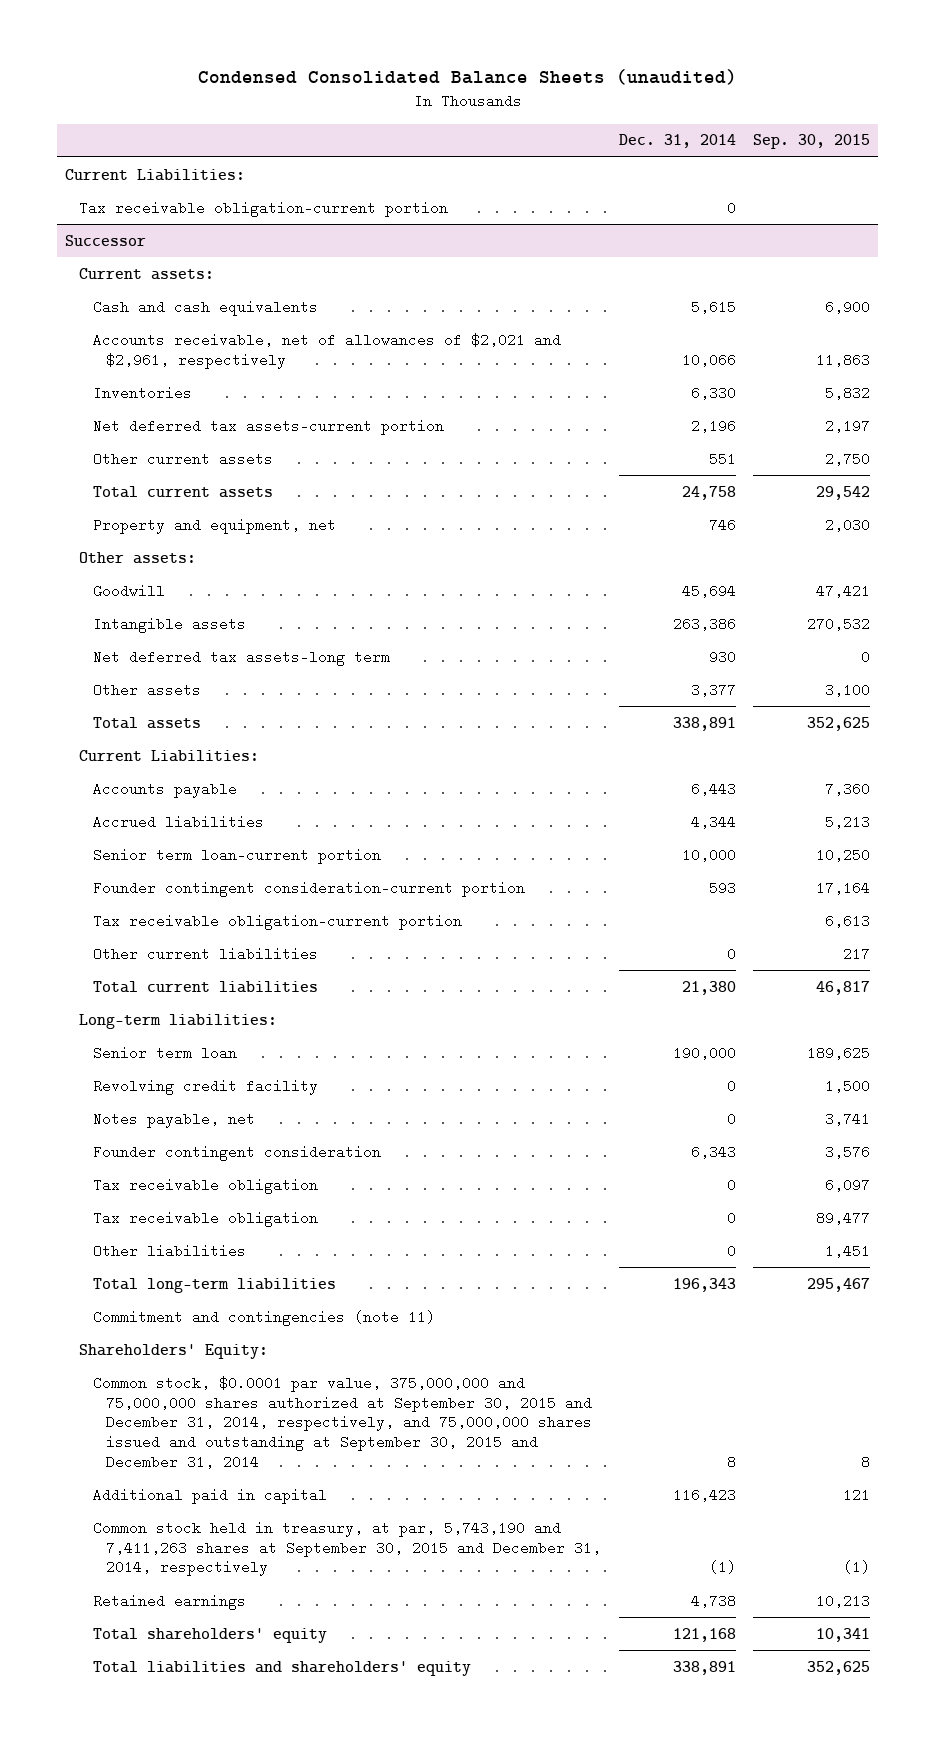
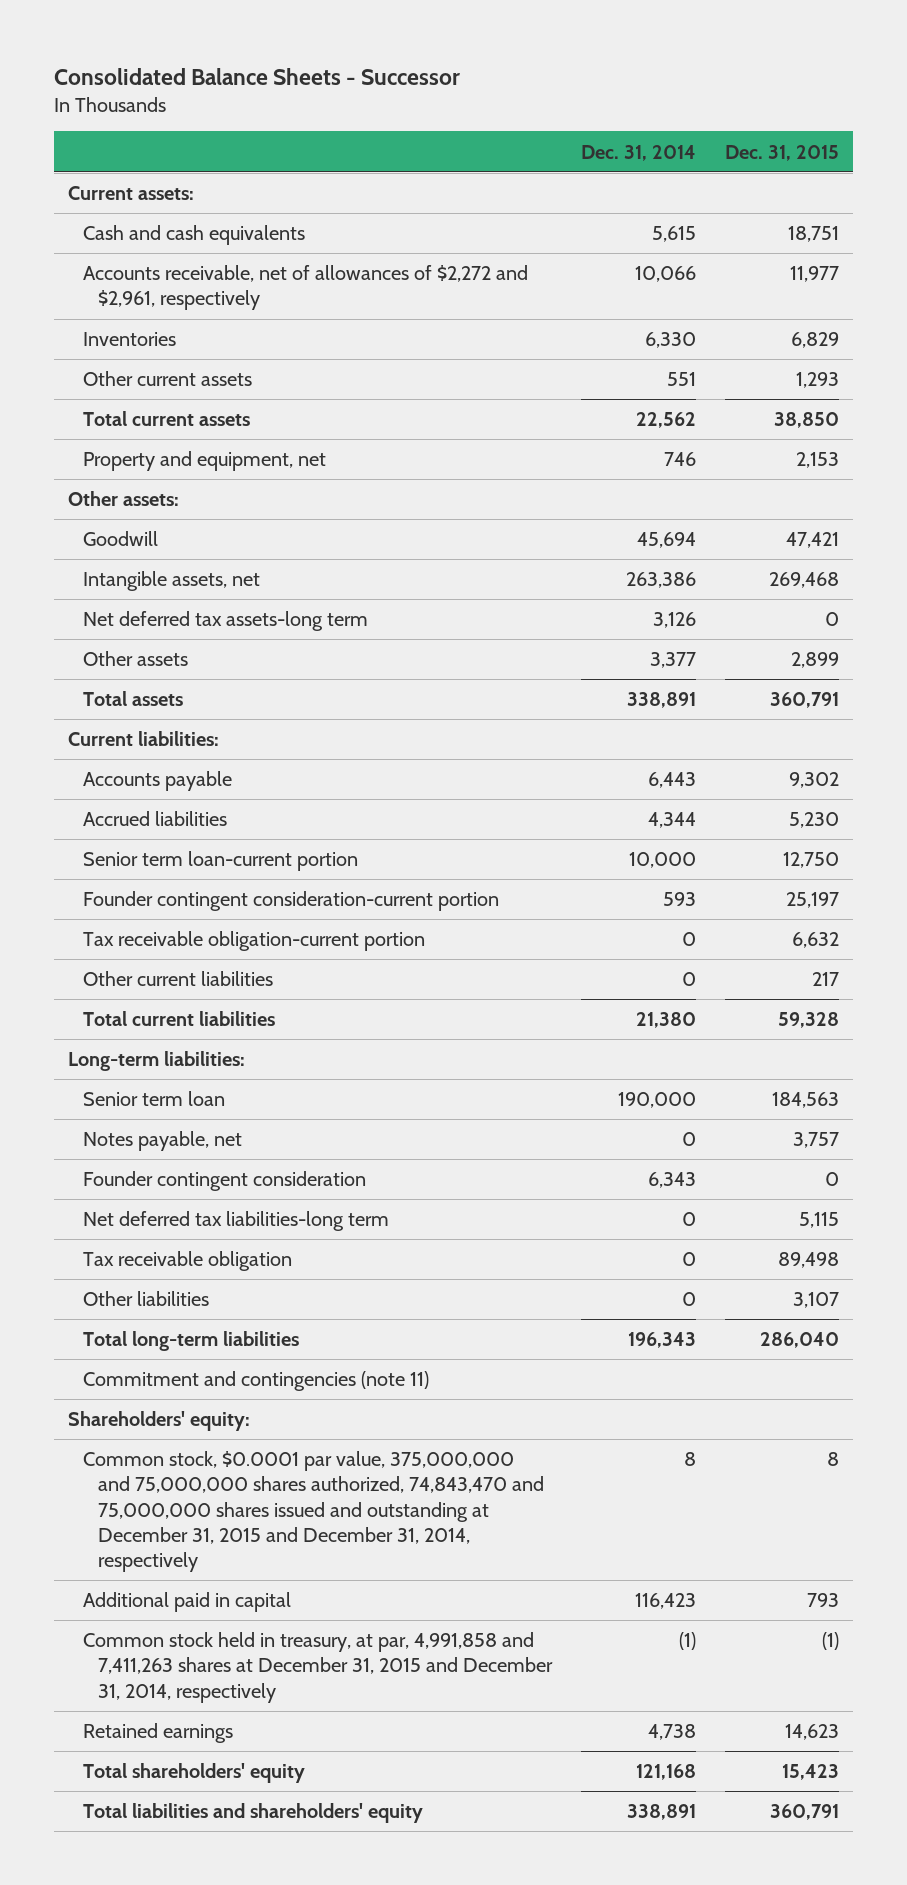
[197,69,737,86] Condensed Consolidated Balance Sheets (unaudited) -> [53,67,460,85] Consolidated Balance Sheets - Successor
[752,134,870,150] Sep. 30, 2015 -> none
none -> [724,144,839,161] Dec. 31, 2015
[65,168,246,181] Current Liabilities: -> none
[65,234,147,246] Successor -> none
[92,332,561,369] Accounts receivable, net of allowances of $2,021 and $2,961, respectively -> [83,265,529,311] Accounts receivable, net of allowances of $2,272 and $2,961, respectively
[92,418,444,435] Net deferred tax assets-current portion -> none
[681,485,736,500] 24,758 -> [635,412,696,429] 22,562
[92,616,246,633] Intangible assets -> [83,571,261,592] Intangible assets, net
[708,649,736,664] 930 -> [652,612,696,629] 3,126
[79,749,260,762] Current Liabilities: -> [68,731,220,747] Current liabilities:
[92,913,462,930] Tax receivable obligation-current portion -> none
[79,200,449,217] Tax receivable obligation-current portion -> [83,931,426,952] Tax receivable obligation-current portion
[92,1078,318,1095] Revolving credit facility -> none
[92,1177,318,1194] Tax receivable obligation -> [83,1211,390,1232] Net deferred tax liabilities-long term
[79,1343,269,1359] Shareholders' Equity: -> [68,1411,251,1432] Shareholders' equity:
[92,1375,593,1469] Common stock, $0.0001 par value, 375,000,000 and 75,000,000 shares authorized at September 30, 2015 and December 31, 2014, respectively, and 75,000,000 shares issued and outstanding at September 30, 2015 and December 31, 2014 -> [83,1451,544,1573] Common stock, $0.0001 par value, 375,000,000 and 75,000,000 shares authorized, 74,843,470 and 75,000,000 shares issued and outstanding at December 31, 2015 and December 31, 2014, respectively
[92,1520,602,1577] Common stock held in treasury, at par, 5,743,190 and 7,411,263 shares at September 30, 2015 and December 31, 2014, respectively -> [83,1632,553,1703] Common stock held in treasury, at par, 4,991,858 and 7,411,263 shares at December 31, 2015 and December 31, 2014, respectively

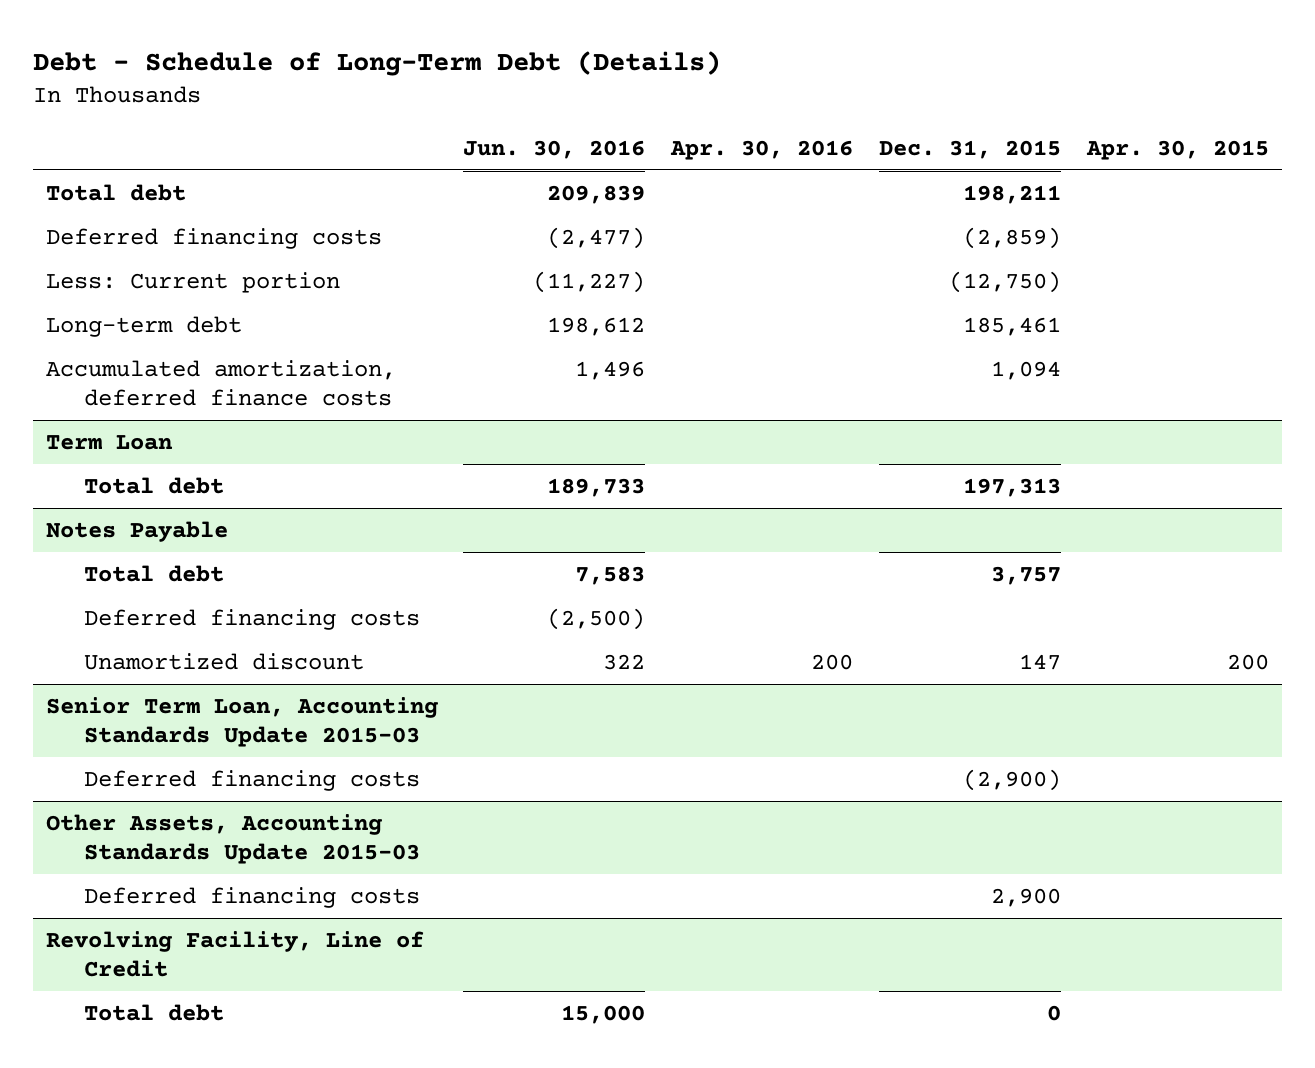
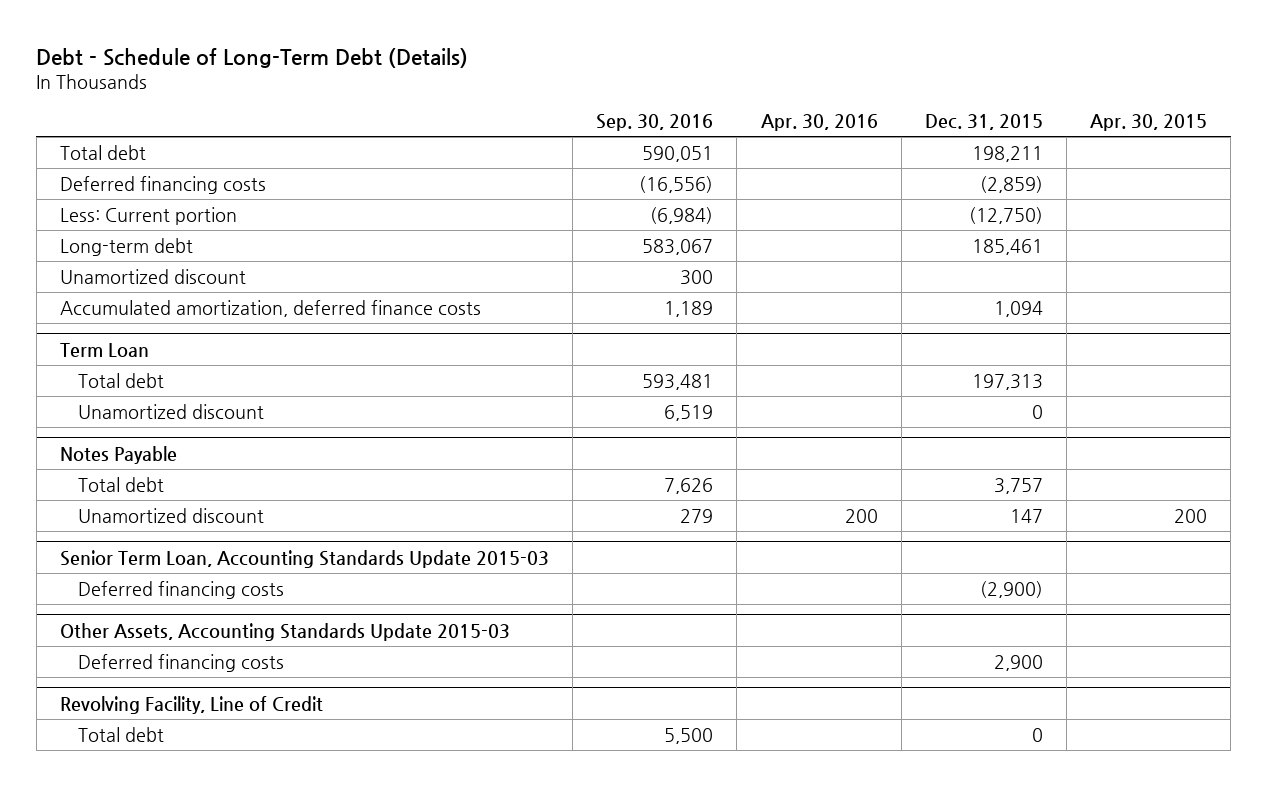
[463,139,646,159] Jun. 30, 2016 -> none
none -> [596,114,714,132] Sep. 30, 2016
none -> [60,268,247,284] Unamortized discount
none -> [78,403,265,419] Unamortized discount
[83,608,420,630] Deferred financing costs -> none

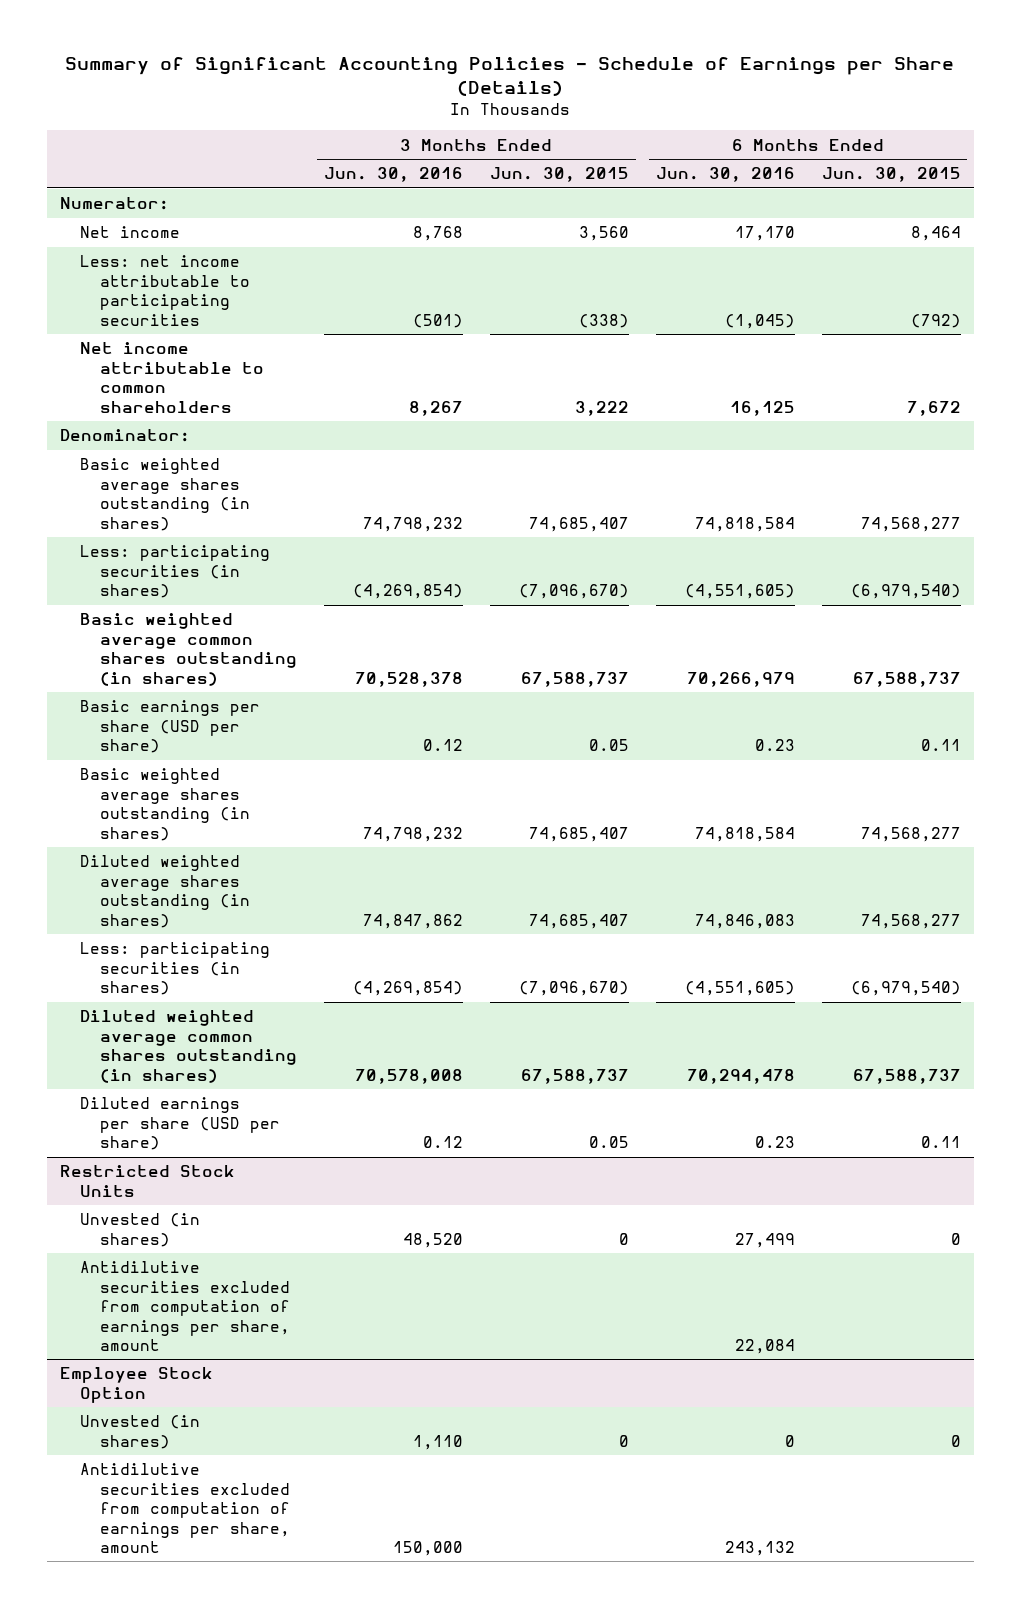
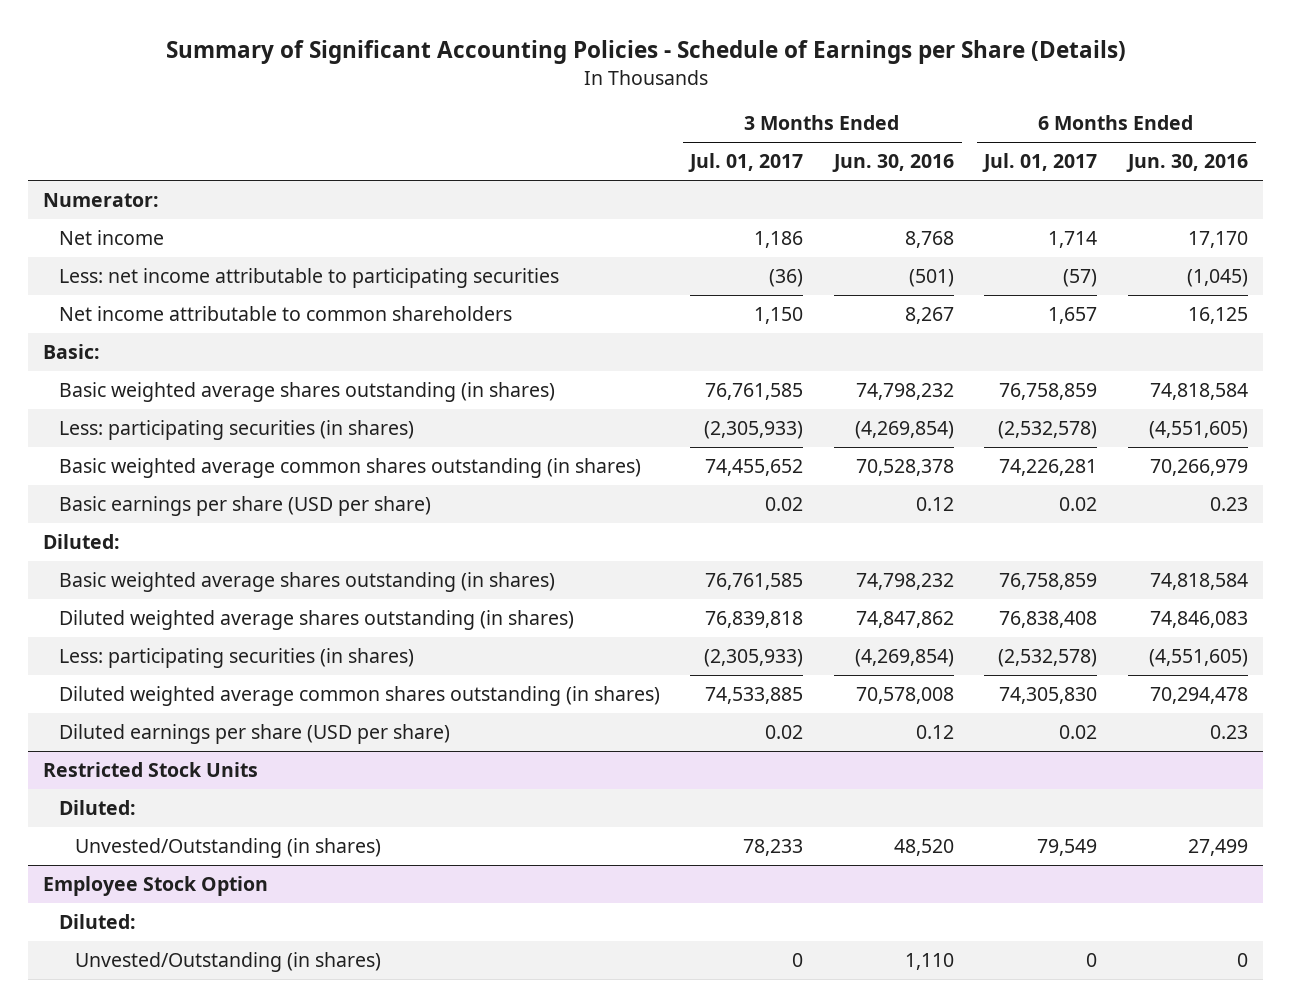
[489,167,629,183] Jun. 30, 2015 -> none
[821,167,961,183] Jun. 30, 2015 -> none
none -> [688,153,804,173] Jul. 01, 2017
none -> [982,153,1098,173] Jul. 01, 2017
[60,429,191,443] Denominator: -> [43,343,101,359] Basic:
none -> [43,533,121,549] Diluted:
[80,1261,290,1352] Antidilutive securities excluded from computation of earnings per share, amount -> none
none -> [58,799,136,815] Diluted:
[80,1213,201,1247] Unvested (in shares) -> [74,837,381,858] Unvested/Outstanding (in shares)
[80,1463,290,1554] Antidilutive securities excluded from computation of earnings per share, amount -> none
none -> [58,913,136,929] Diluted:
[80,1415,201,1449] Unvested (in shares) -> [74,951,381,972] Unvested/Outstanding (in shares)

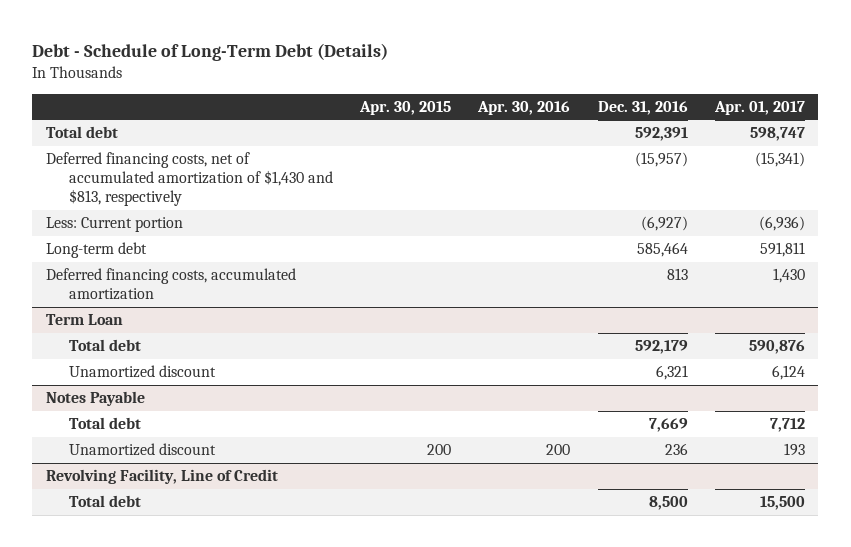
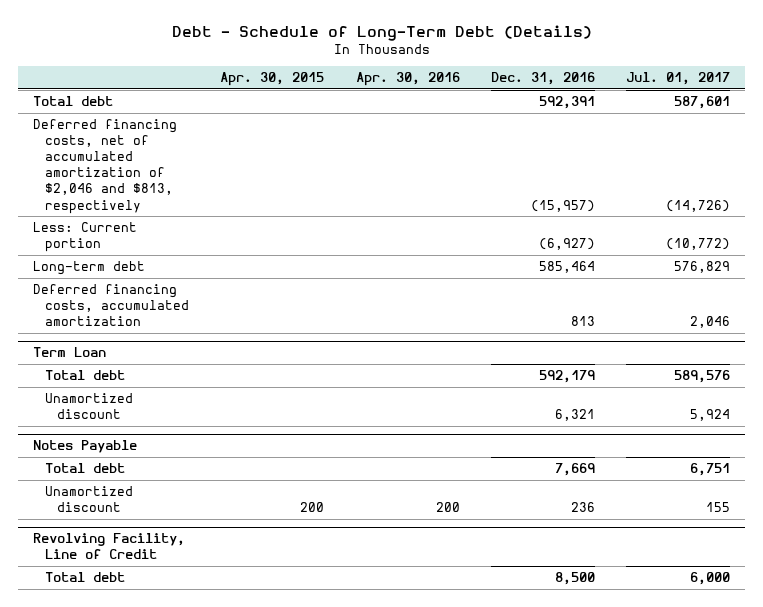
[713,100,805,115] Apr. 01, 2017 -> none
none -> [625,72,730,86] Jul. 01, 2017
[45,152,333,206] Deferred financing costs, net of accumulated amortization of $1,430 and $813, respectively -> [33,119,178,214] Deferred financing costs, net of accumulated amortization of $2,046 and $813, respectively

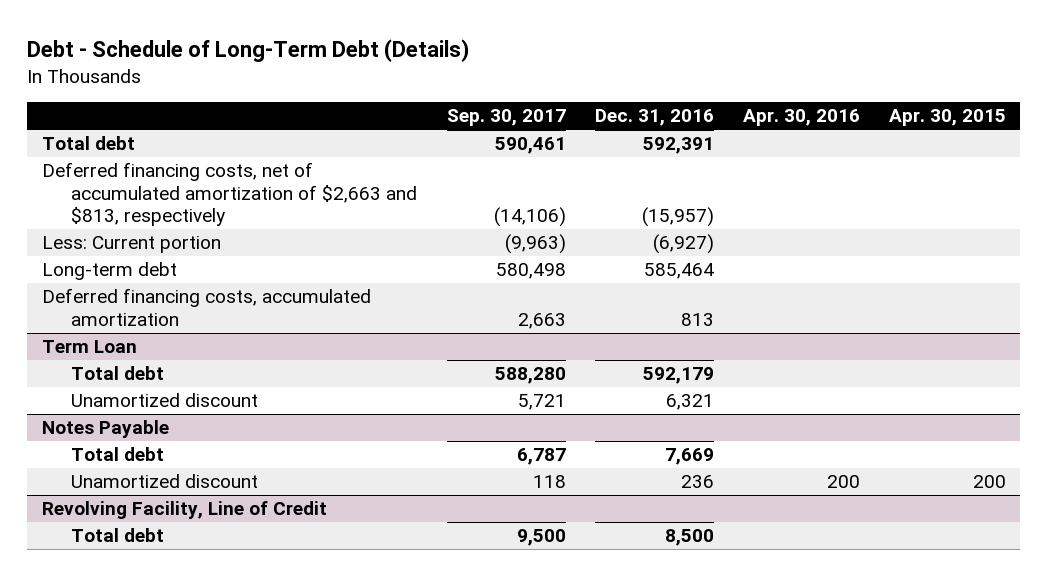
[625,72,730,86] Jul. 01, 2017 -> none
none -> [446,109,566,127] Sep. 30, 2017
[33,119,178,214] Deferred financing costs, net of accumulated amortization of $2,046 and $813, respectively -> [41,162,418,227] Deferred financing costs, net of accumulated amortization of $2,663 and $813, respectively

